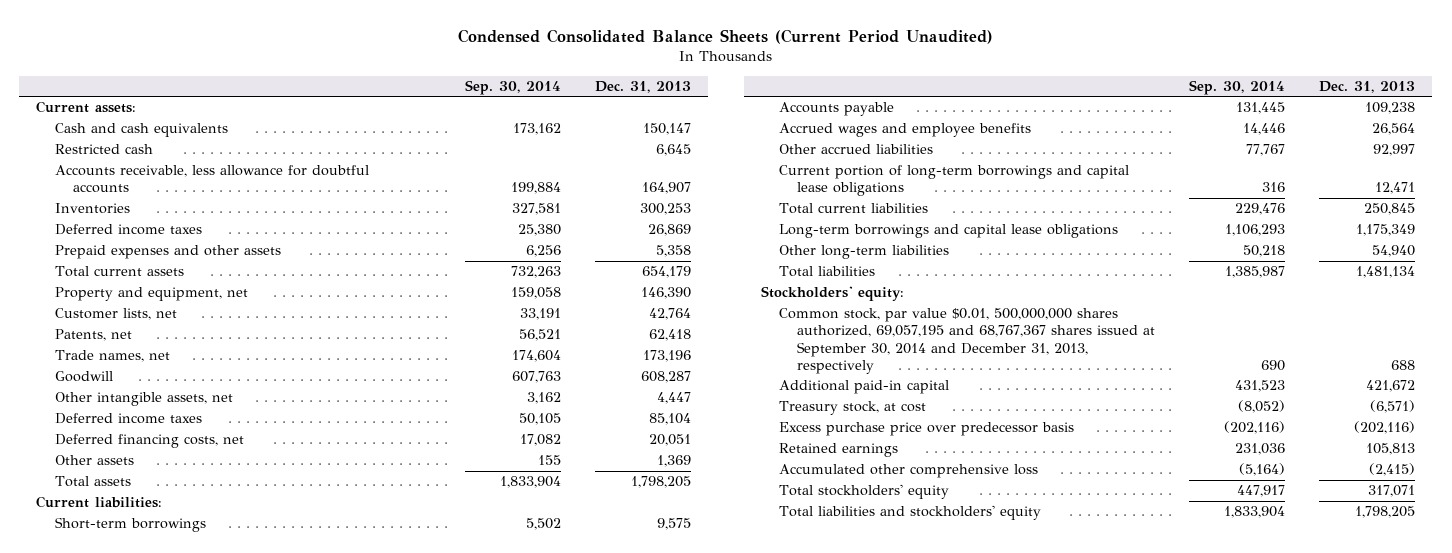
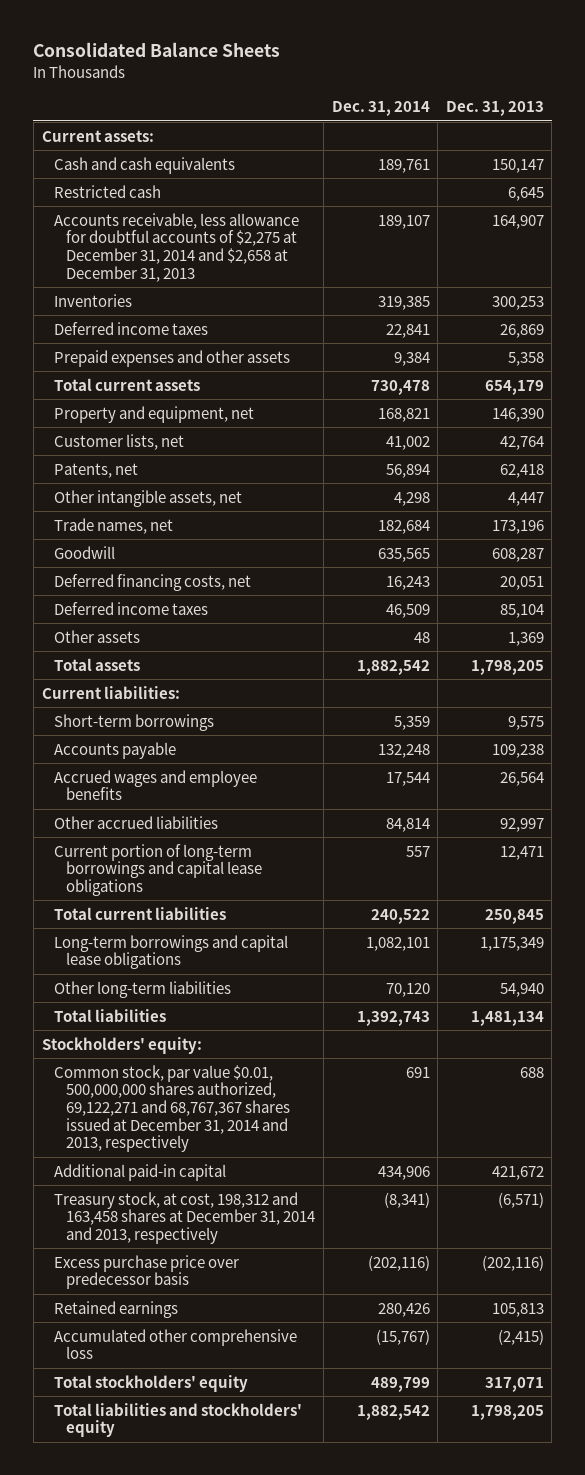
[457,28,993,44] Condensed Consolidated Balance Sheets (Current Period Unaudited) -> [33,42,281,58] Consolidated Balance Sheets
[464,79,561,95] Sep. 30, 2014 -> none
none -> [331,101,430,117] Dec. 31, 2014
[54,165,369,194] Accounts receivable, less allowance for doubtful accounts -> [54,212,300,282] Accounts receivable, less allowance for doubtful accounts of $2,275 at December 31, 2014 and $2,658 at December 31, 2013
[54,392,233,407] Other intangible assets, net -> [54,489,243,507] Other intangible assets, net
[54,413,202,425] Deferred income taxes -> [54,601,209,615] Deferred income taxes
[779,308,1156,374] Common stock, par value $0.01, 500,000,000 shares authorized, 69,057,195 and 68,767,367 shares issued at September 30, 2014 and December 31, 2013, respectively -> [54,1064,291,1153] Common stock, par value $0.01, 500,000,000 shares authorized, 69,122,271 and 68,767,367 shares issued at December 31, 2014 and 2013, respectively
[779,401,927,416] Treasury stock, at cost -> [54,1191,316,1245] Treasury stock, at cost, 198,312 and 163,458 shares at December 31, 2014 and 2013, respectively

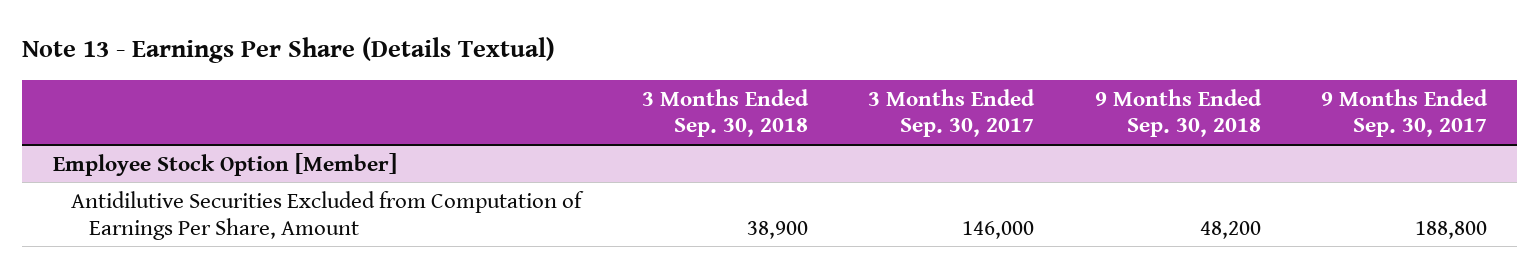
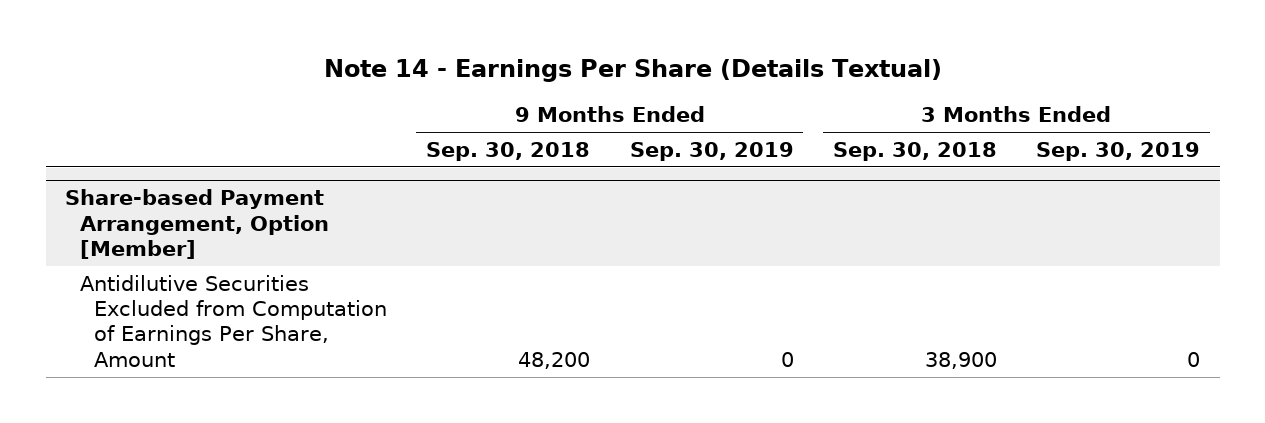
[22,37,556,64] Note 13 - Earnings Per Share (Details Textual) -> [323,59,942,83] Note 14 - Earnings Per Share (Details Textual)
[868,88,1036,138] 3 Months Ended Sep. 30, 2017 -> none
[1321,88,1489,138] 9 Months Ended Sep. 30, 2017 -> none
none -> [629,141,794,161] Sep. 30, 2019
none -> [1036,141,1201,161] Sep. 30, 2019
[52,152,397,176] Employee Stock Option [Member] -> [65,189,329,260] Share-based Payment Arrangement, Option [Member]

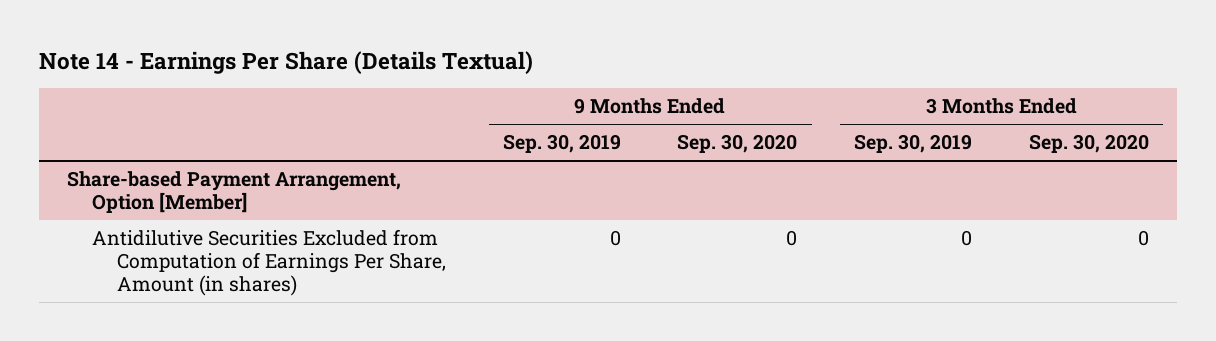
[426,141,591,161] Sep. 30, 2018 -> none
[832,141,997,161] Sep. 30, 2018 -> none
none -> [677,134,798,154] Sep. 30, 2020
none -> [1028,134,1149,154] Sep. 30, 2020
[79,274,388,367] Antidilutive Securities Excluded from Computation of Earnings Per Share, Amount -> [92,229,446,296] Antidilutive Securities Excluded from Computation of Earnings Per Share, Amount (in shares)

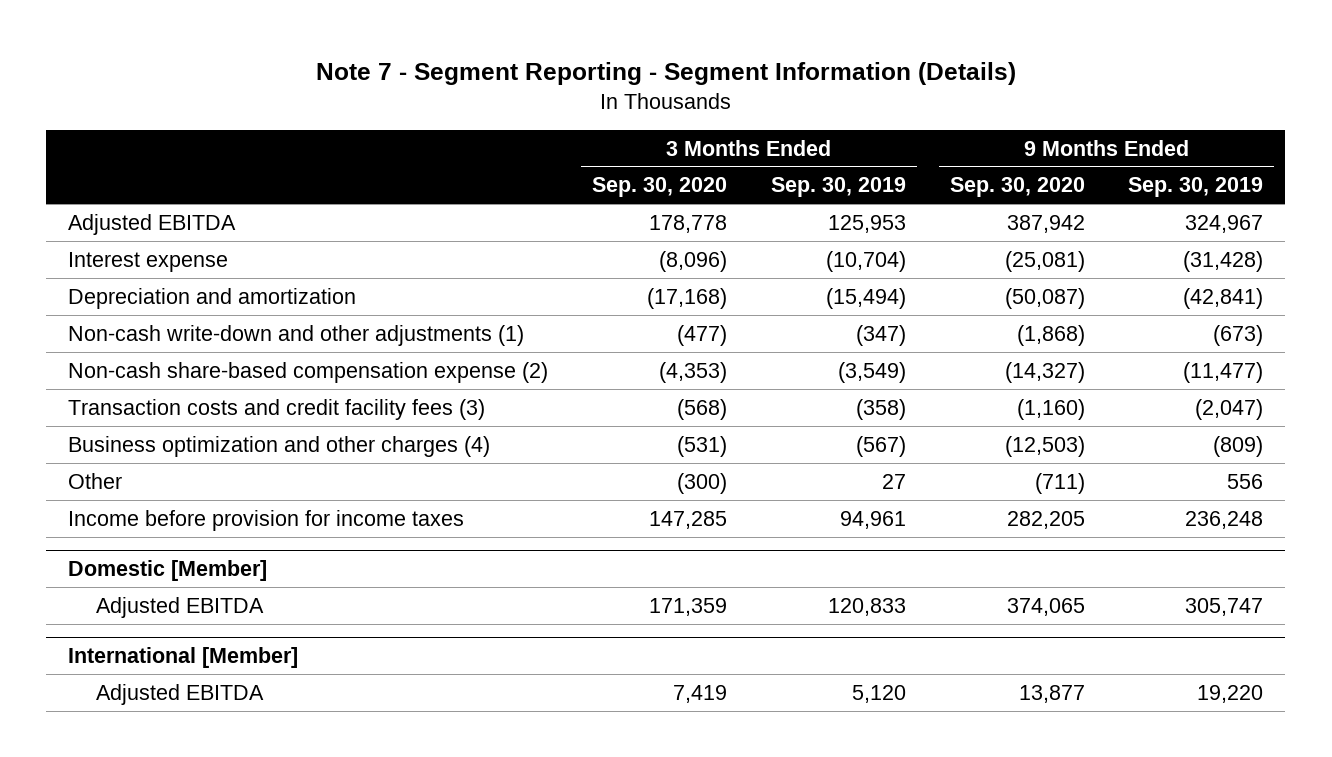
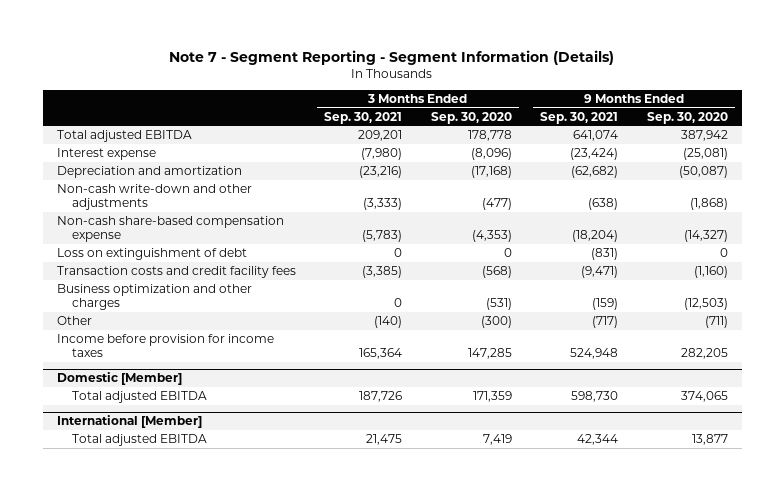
[770,177,906,198] Sep. 30, 2019 -> none
[1128,177,1264,198] Sep. 30, 2019 -> none
none -> [324,111,403,124] Sep. 30, 2021
none -> [540,111,619,124] Sep. 30, 2021
[68,213,237,235] Adjusted EBITDA -> [56,130,192,143] Total adjusted EBITDA
[68,324,525,346] Non-cash write-down and other adjustments (1) -> [56,184,252,211] Non-cash write-down and other adjustments
[68,361,549,383] Non-cash share-based compensation expense (2) -> [56,216,284,243] Non-cash share-based compensation expense
none -> [56,248,247,261] Loss on extinguishment of debt
[68,398,486,420] Transaction costs and credit facility fees (3) -> [56,266,296,279] Transaction costs and credit facility fees
[68,435,491,457] Business optimization and other charges (4) -> [56,284,252,311] Business optimization and other charges
[96,596,265,618] Adjusted EBITDA -> [71,391,207,404] Total adjusted EBITDA
[96,683,265,705] Adjusted EBITDA -> [71,434,207,447] Total adjusted EBITDA

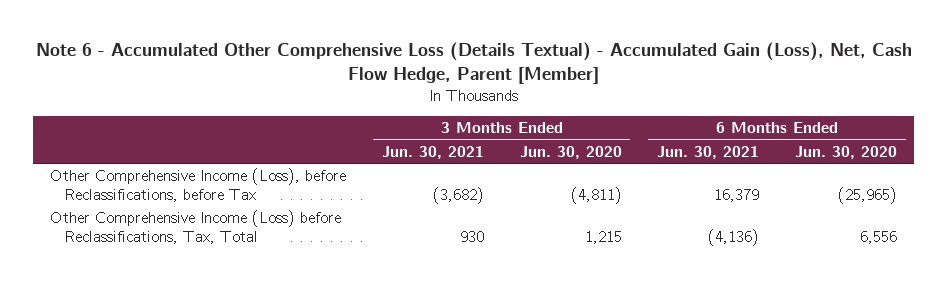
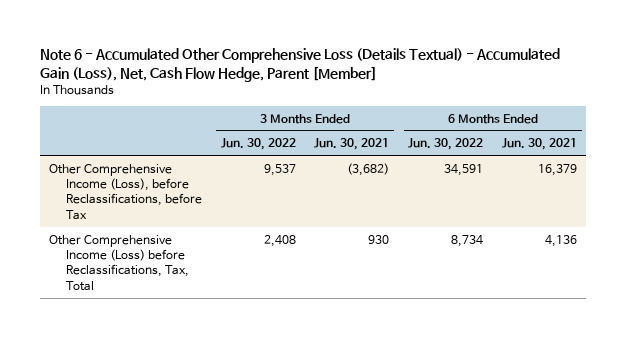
[519,145,622,159] Jun. 30, 2020 -> none
[794,145,897,159] Jun. 30, 2020 -> none
none -> [220,138,296,151] Jun. 30, 2022
none -> [408,138,484,151] Jun. 30, 2022
[708,228,760,246] (4,136) -> [545,234,578,247] 4,136

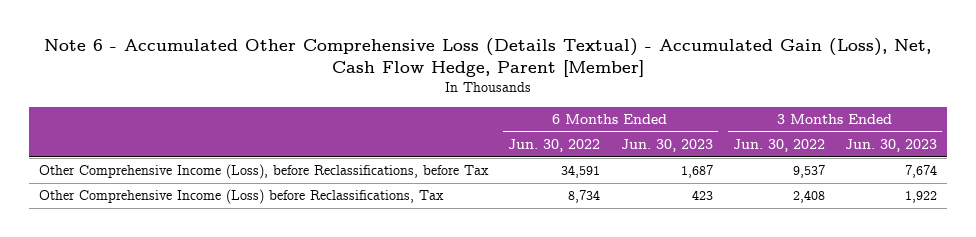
[314,138,390,151] Jun. 30, 2021 -> none
[502,138,578,151] Jun. 30, 2021 -> none
none -> [620,139,713,153] Jun. 30, 2023
none -> [844,139,937,153] Jun. 30, 2023
[49,234,189,291] Other Comprehensive Income (Loss) before Reclassifications, Tax, Total -> [39,189,445,205] Other Comprehensive Income (Loss) before Reclassifications, Tax

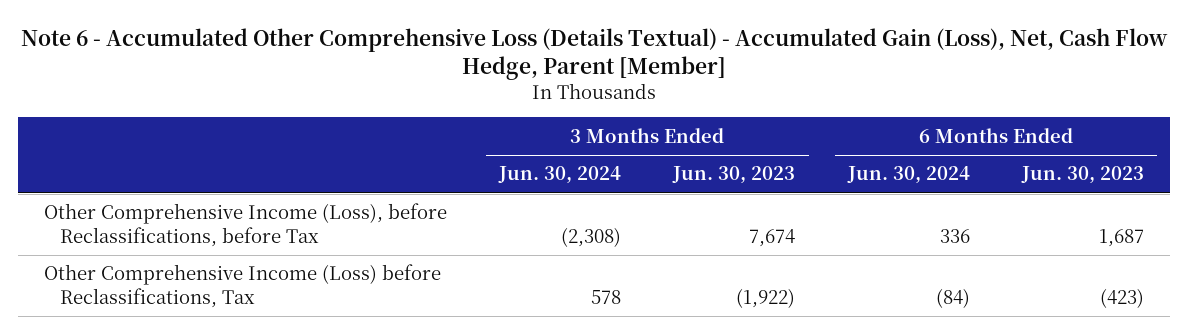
[508,139,601,153] Jun. 30, 2022 -> none
[732,139,825,153] Jun. 30, 2022 -> none
none -> [498,166,622,185] Jun. 30, 2024
none -> [846,166,970,185] Jun. 30, 2024
[691,190,713,201] 423 -> [1099,287,1144,308] (423)
[904,191,937,204] 1,922 -> [736,287,796,308] (1,922)

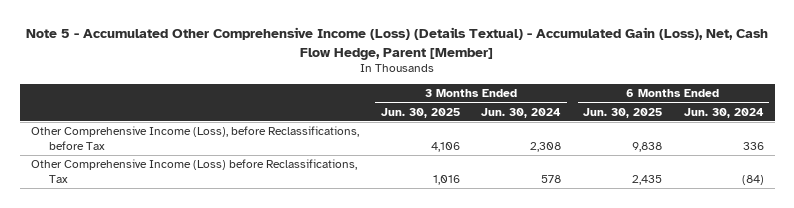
[20,28,1168,81] Note 6 - Accumulated Other Comprehensive Loss (Details Textual) - Accumulated Gain (Loss), Net, Cash Flow Hedge, Parent [Member] -> [26,27,769,60] Note 5 - Accumulated Other Comprehensive Income (Loss) (Details Textual) - Accumulated Gain (Loss), Net, Cash Flow Hedge, Parent [Member]
[672,166,796,185] Jun. 30, 2023 -> none
[1020,166,1144,185] Jun. 30, 2023 -> none
none -> [380,107,460,118] Jun. 30, 2025
none -> [582,107,662,118] Jun. 30, 2025
[561,226,622,247] (2,308) -> [530,142,562,153] 2,308

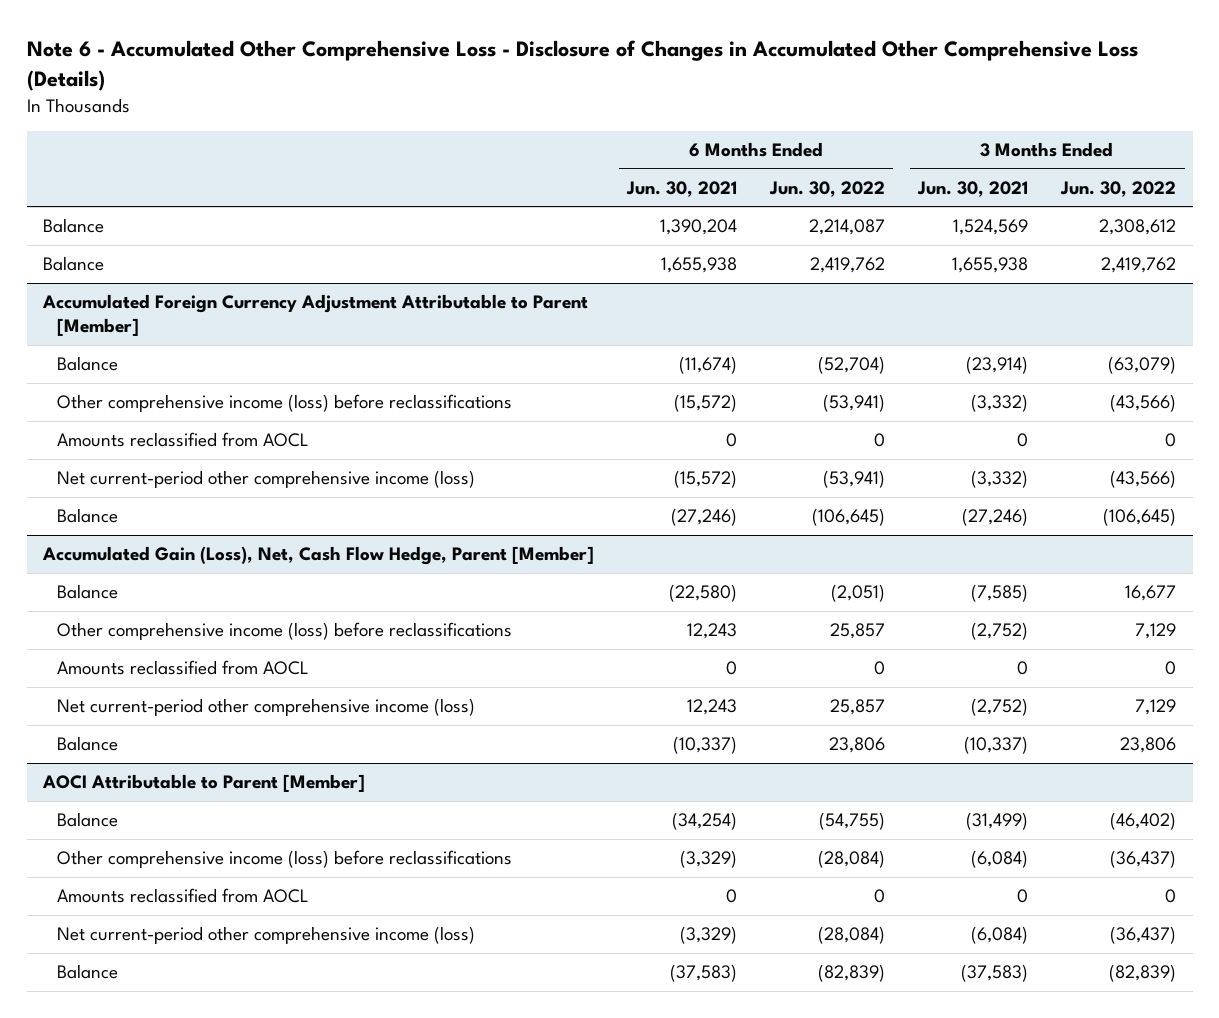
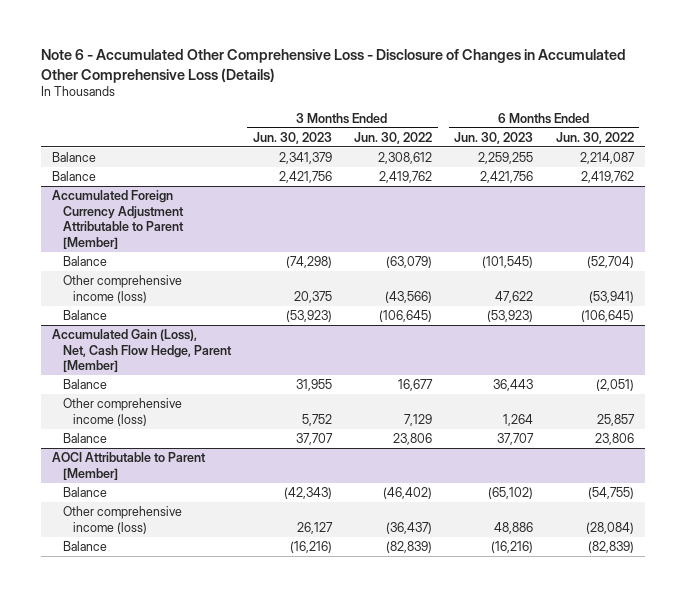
[626,180,738,197] Jun. 30, 2021 -> none
[917,180,1029,197] Jun. 30, 2021 -> none
none -> [252,131,332,144] Jun. 30, 2023
none -> [454,131,534,144] Jun. 30, 2023
[56,432,309,448] Amounts reclassified from AOCL -> none
[56,470,475,489] Net current-period other comprehensive income (loss) -> none
[56,394,512,413] Other comprehensive income (loss) before reclassifications -> [62,274,182,303] Other comprehensive income (loss)
[56,660,309,676] Amounts reclassified from AOCL -> none
[56,698,475,717] Net current-period other comprehensive income (loss) -> none
[56,622,512,641] Other comprehensive income (loss) before reclassifications -> [62,397,182,426] Other comprehensive income (loss)
[56,888,309,904] Amounts reclassified from AOCL -> none
[56,926,475,945] Net current-period other comprehensive income (loss) -> none
[56,850,512,869] Other comprehensive income (loss) before reclassifications -> [62,505,182,534] Other comprehensive income (loss)

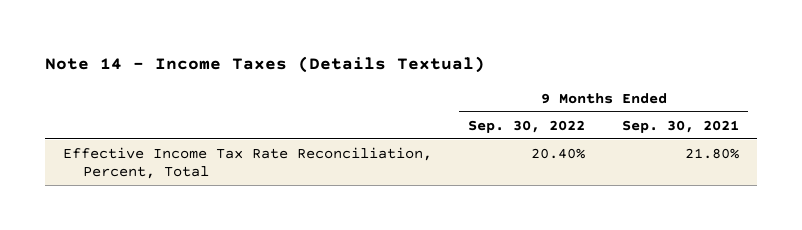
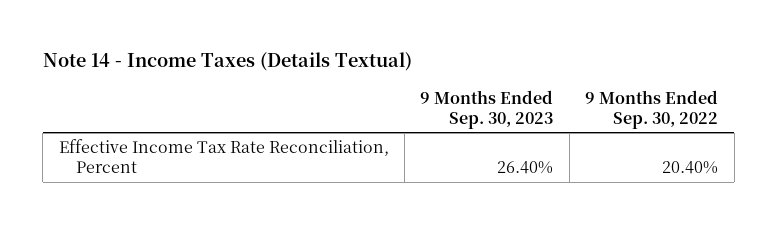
[621,119,739,133] Sep. 30, 2021 -> none
none -> [420,89,554,129] 9 Months Ended Sep. 30, 2023
[63,147,433,180] Effective Income Tax Rate Reconciliation, Percent, Total -> [58,139,389,174] Effective Income Tax Rate Reconciliation, Percent

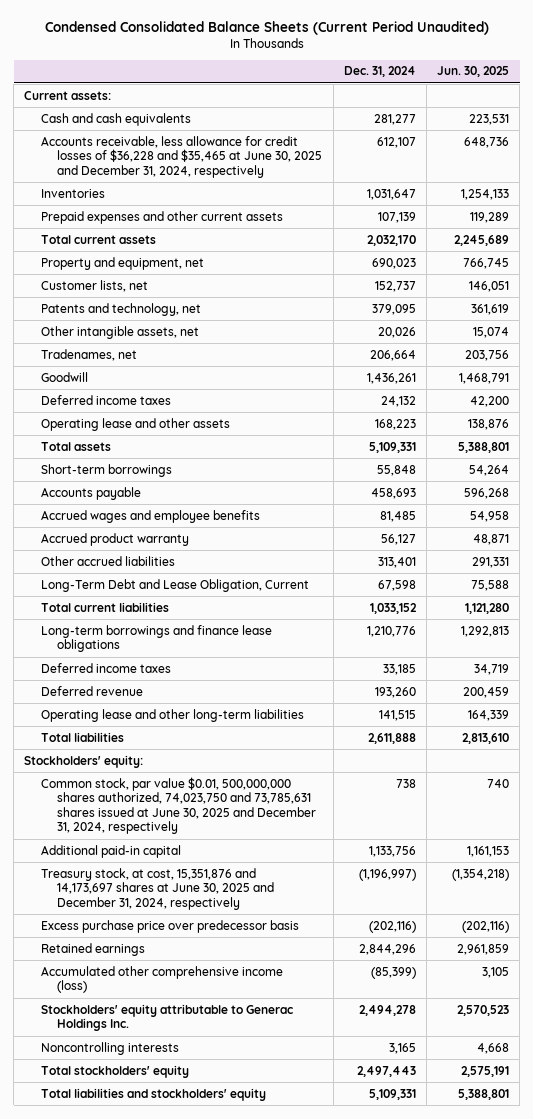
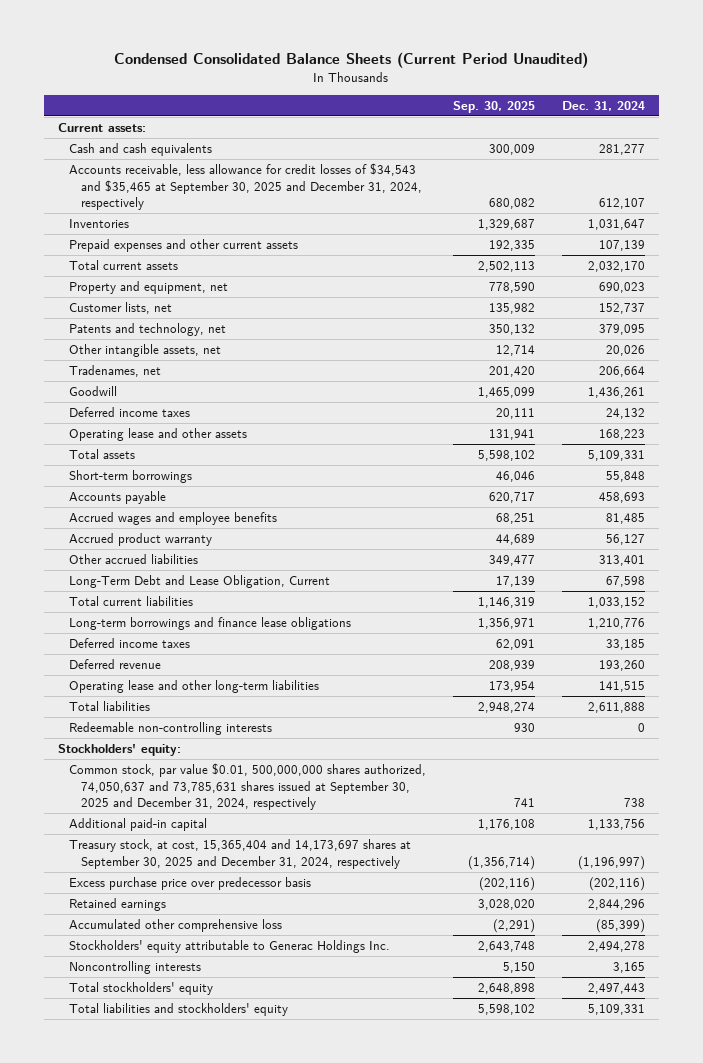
[437,66,510,78] Jun. 30, 2025 -> none
none -> [453,100,536,113] Sep. 30, 2025
[40,135,323,178] Accounts receivable, less allowance for credit losses of $36,228 and $35,465 at June 30, 2025 and December 31, 2024, respectively -> [69,163,422,211] Accounts receivable, less allowance for credit losses of $34,543 and $35,465 at September 30, 2025 and December 31, 2024, respectively
none -> [69,722,273,736] Redeemable non-controlling interests
[40,776,317,835] Common stock, par value $0.01, 500,000,000 shares authorized, 74,023,750 and 73,785,631 shares issued at June 30, 2025 and December 31, 2024, respectively -> [69,763,427,811] Common stock, par value $0.01, 500,000,000 shares authorized, 74,050,637 and 73,785,631 shares issued at September 30, 2025 and December 31, 2024, respectively
[40,867,275,910] Treasury stock, at cost, 15,351,876 and 14,173,697 shares at June 30, 2025 and December 31, 2024, respectively -> [69,839,412,869] Treasury stock, at cost, 15,365,404 and 14,173,697 shares at September 30, 2025 and December 31, 2024, respectively
[40,965,283,994] Accumulated other comprehensive income (loss) -> [69,919,283,933] Accumulated other comprehensive loss

